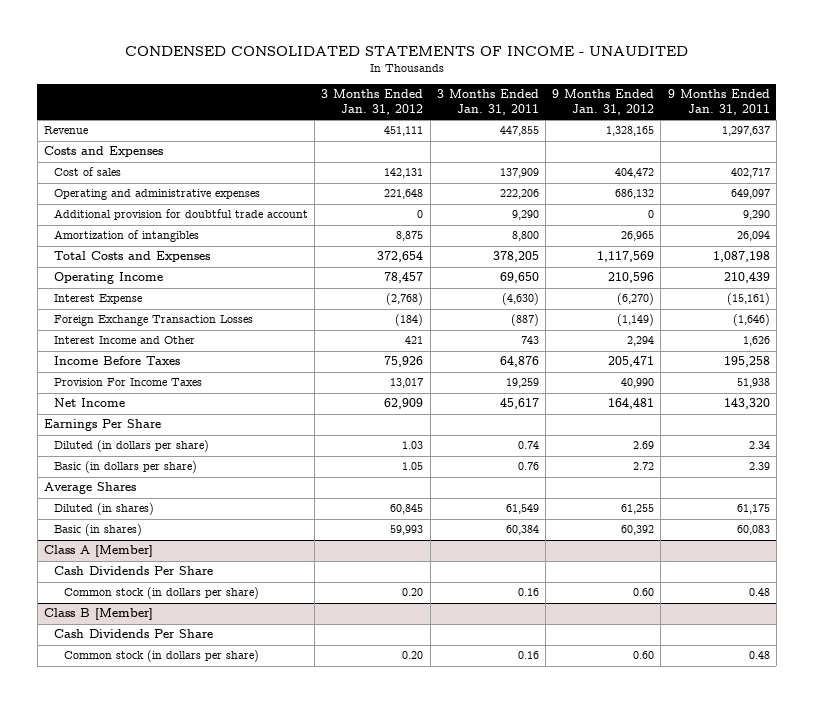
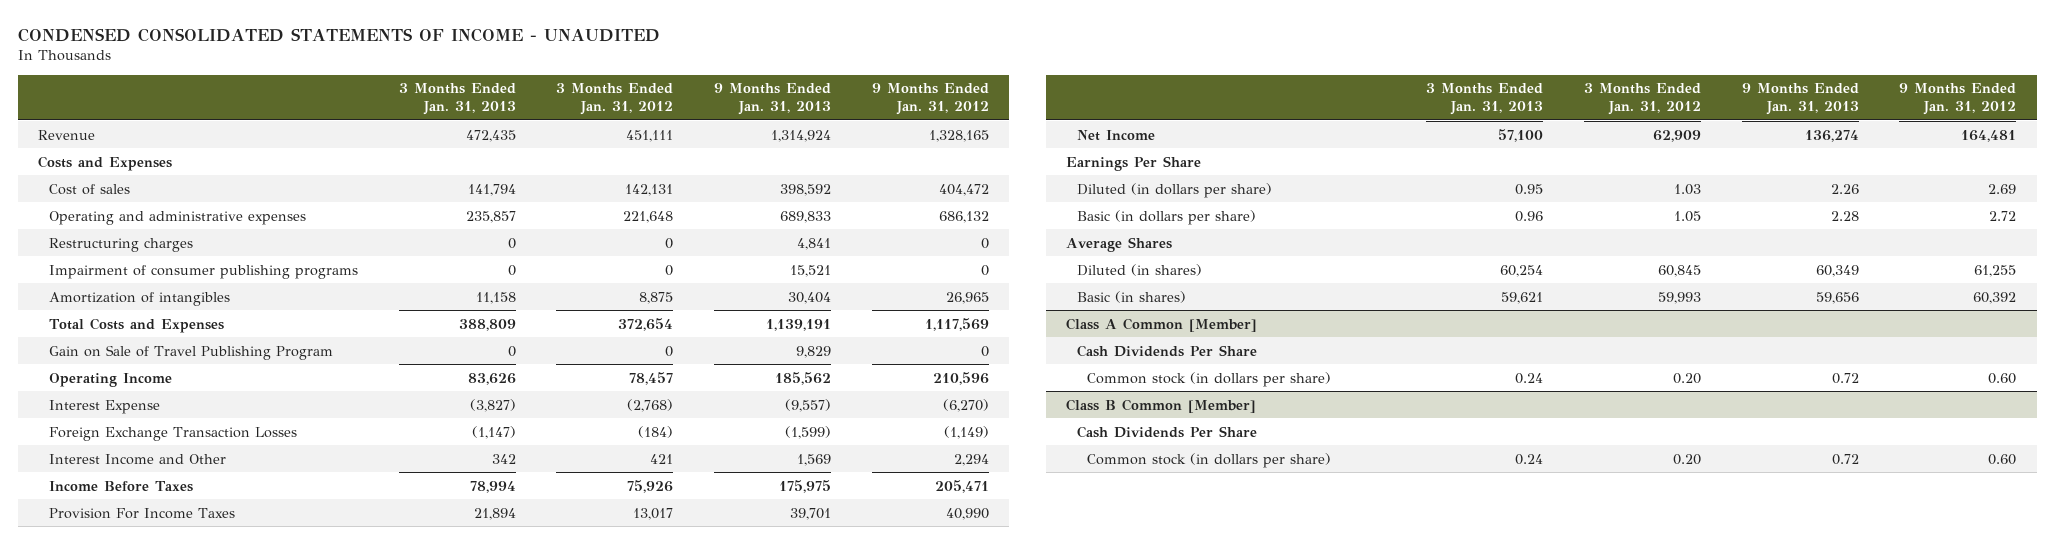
[436,89,539,115] 3 Months Ended Jan. 31, 2011 -> none
[667,89,770,115] 9 Months Ended Jan. 31, 2011 -> none
none -> [398,83,516,116] 3 Months Ended Jan. 31, 2013
none -> [714,83,832,116] 9 Months Ended Jan. 31, 2013
[54,209,309,221] Additional provision for doubtful trade account -> none
none -> [48,237,193,252] Restructuring charges
none -> [48,264,358,279] Impairment of consumer publishing programs
none -> [48,344,333,360] Gain on Sale of Travel Publishing Program
[43,545,153,558] Class A [Member] -> [1065,317,1257,332] Class A Common [Member]
[43,608,153,621] Class B [Member] -> [1065,398,1256,413] Class B Common [Member]

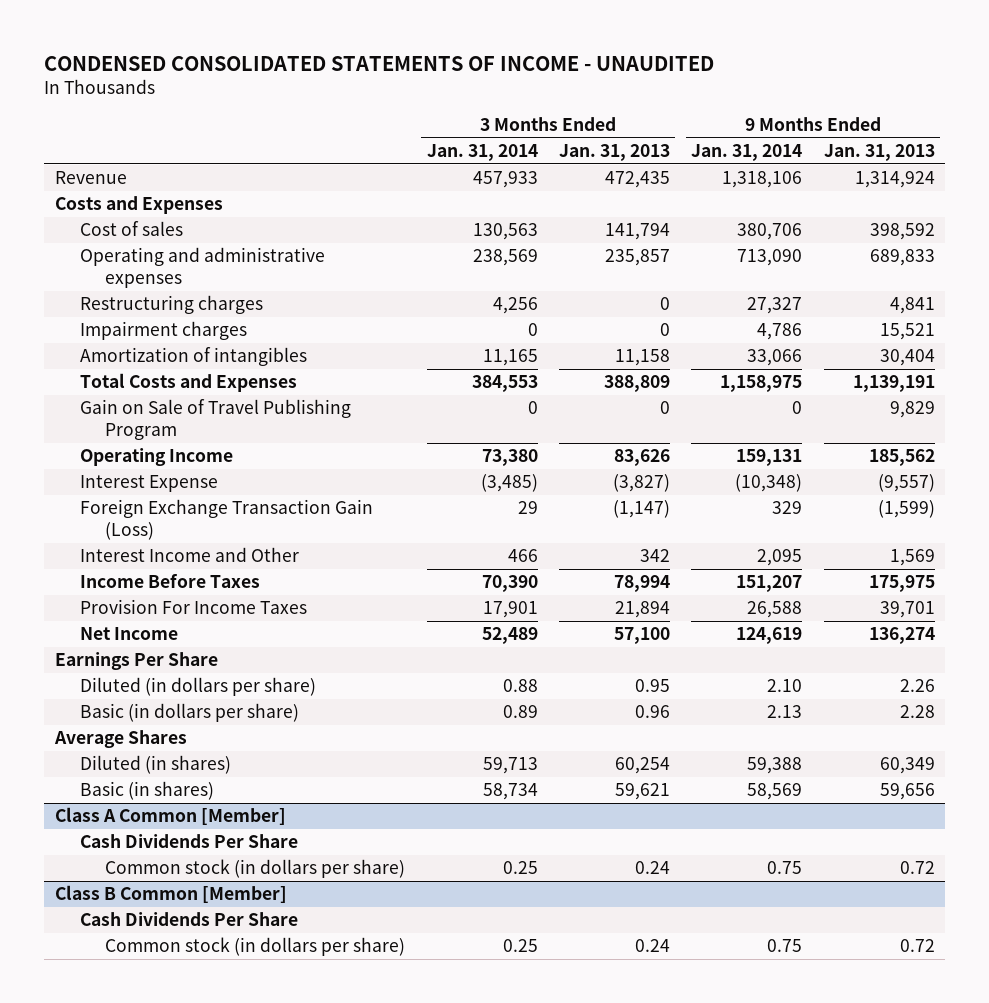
[556,83,674,116] 3 Months Ended Jan. 31, 2012 -> none
[871,83,989,116] 9 Months Ended Jan. 31, 2012 -> none
none -> [426,144,538,162] Jan. 31, 2014
none -> [691,144,803,162] Jan. 31, 2014
[48,264,358,279] Impairment of consumer publishing programs -> [79,321,247,341] Impairment charges
[48,426,297,441] Foreign Exchange Transaction Losses -> [79,499,373,540] Foreign Exchange Transaction Gain (Loss)

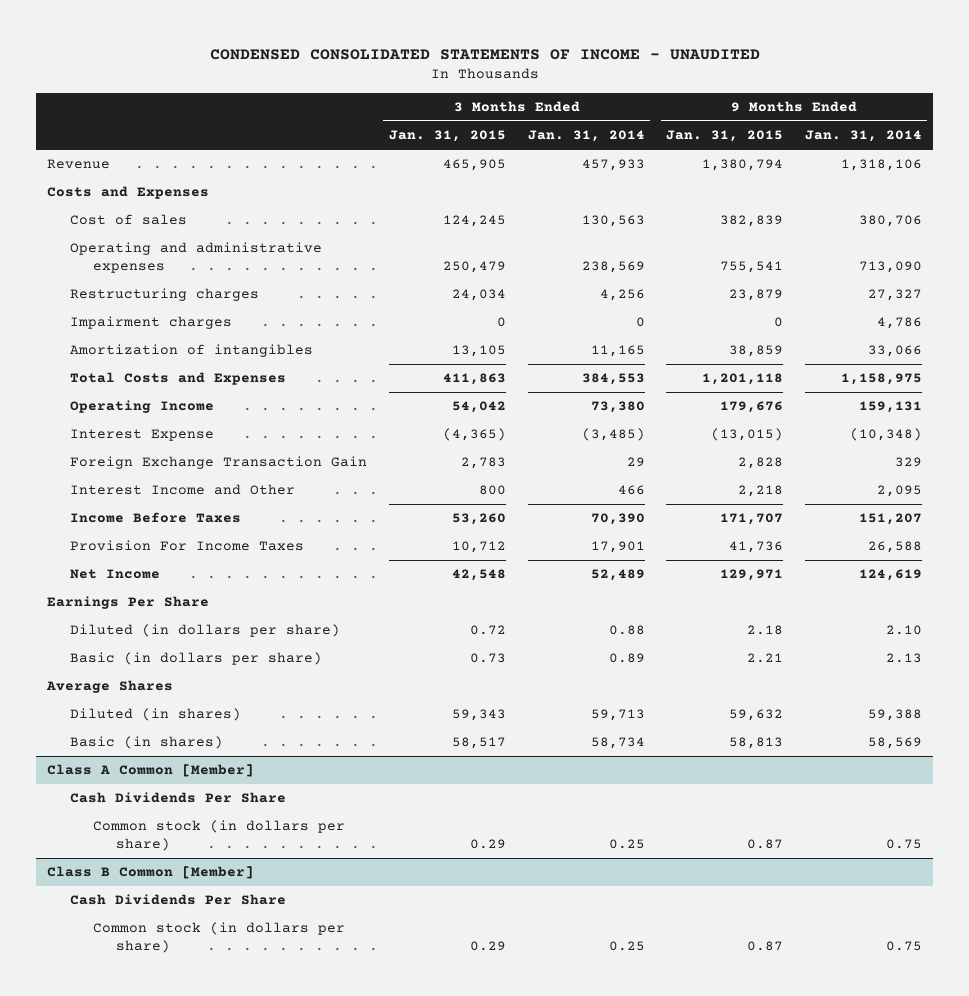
[559,144,671,162] Jan. 31, 2013 -> none
[823,144,935,162] Jan. 31, 2013 -> none
none -> [388,130,506,143] Jan. 31, 2015
none -> [666,130,784,143] Jan. 31, 2015
[79,399,351,440] Gain on Sale of Travel Publishing Program -> none
[79,499,373,540] Foreign Exchange Transaction Gain (Loss) -> [70,456,368,470] Foreign Exchange Transaction Gain

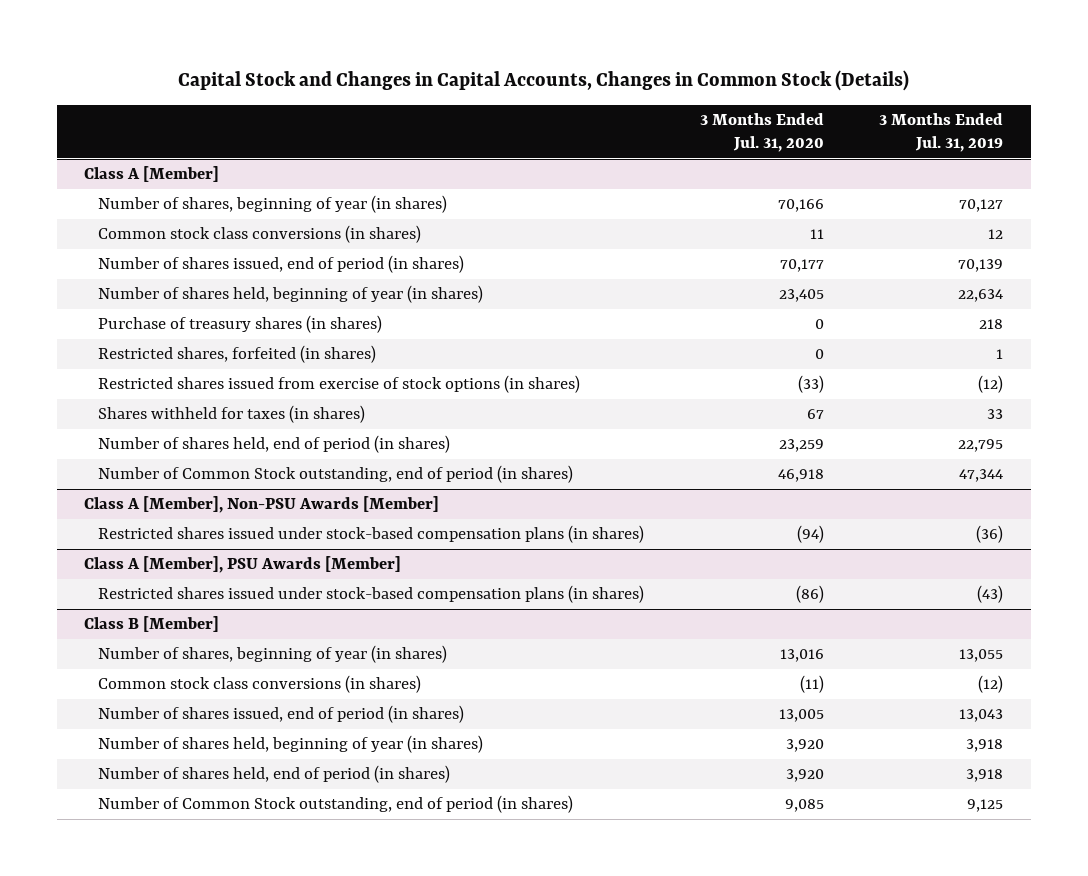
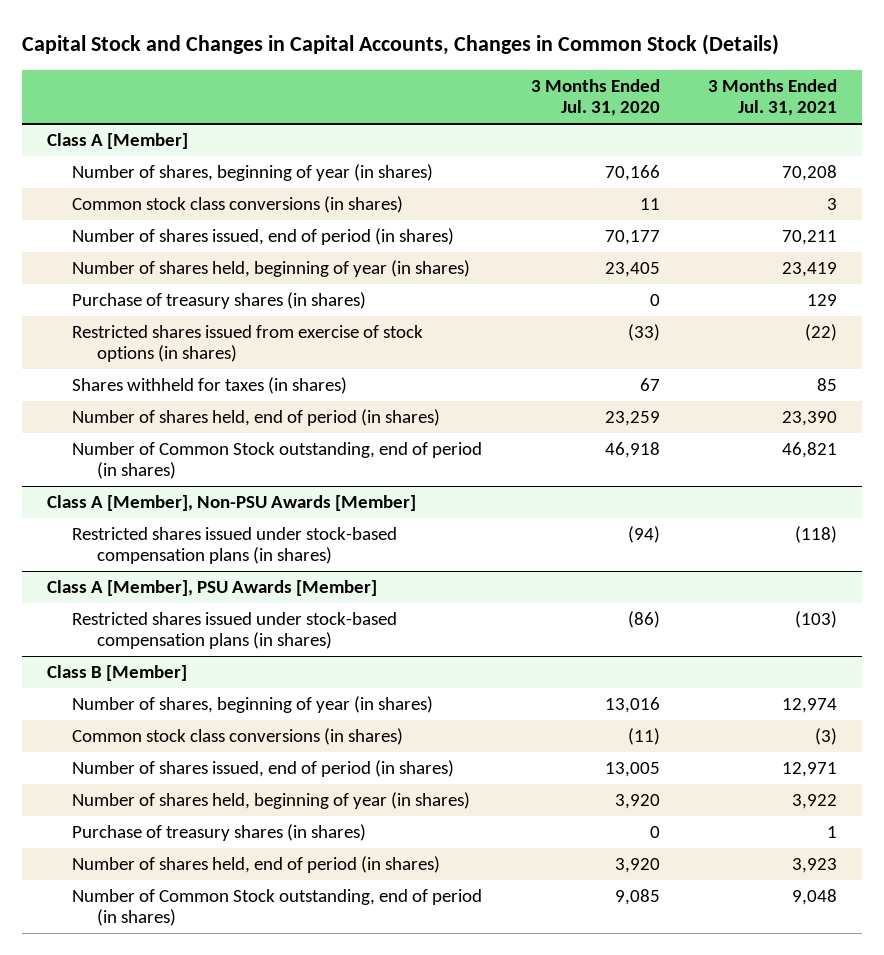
[879,113,1004,153] 3 Months Ended Jul. 31, 2019 -> none
none -> [708,78,838,117] 3 Months Ended Jul. 31, 2021
[98,345,377,364] Restricted shares, forfeited (in shares) -> none
none -> [71,824,366,842] Purchase of treasury shares (in shares)

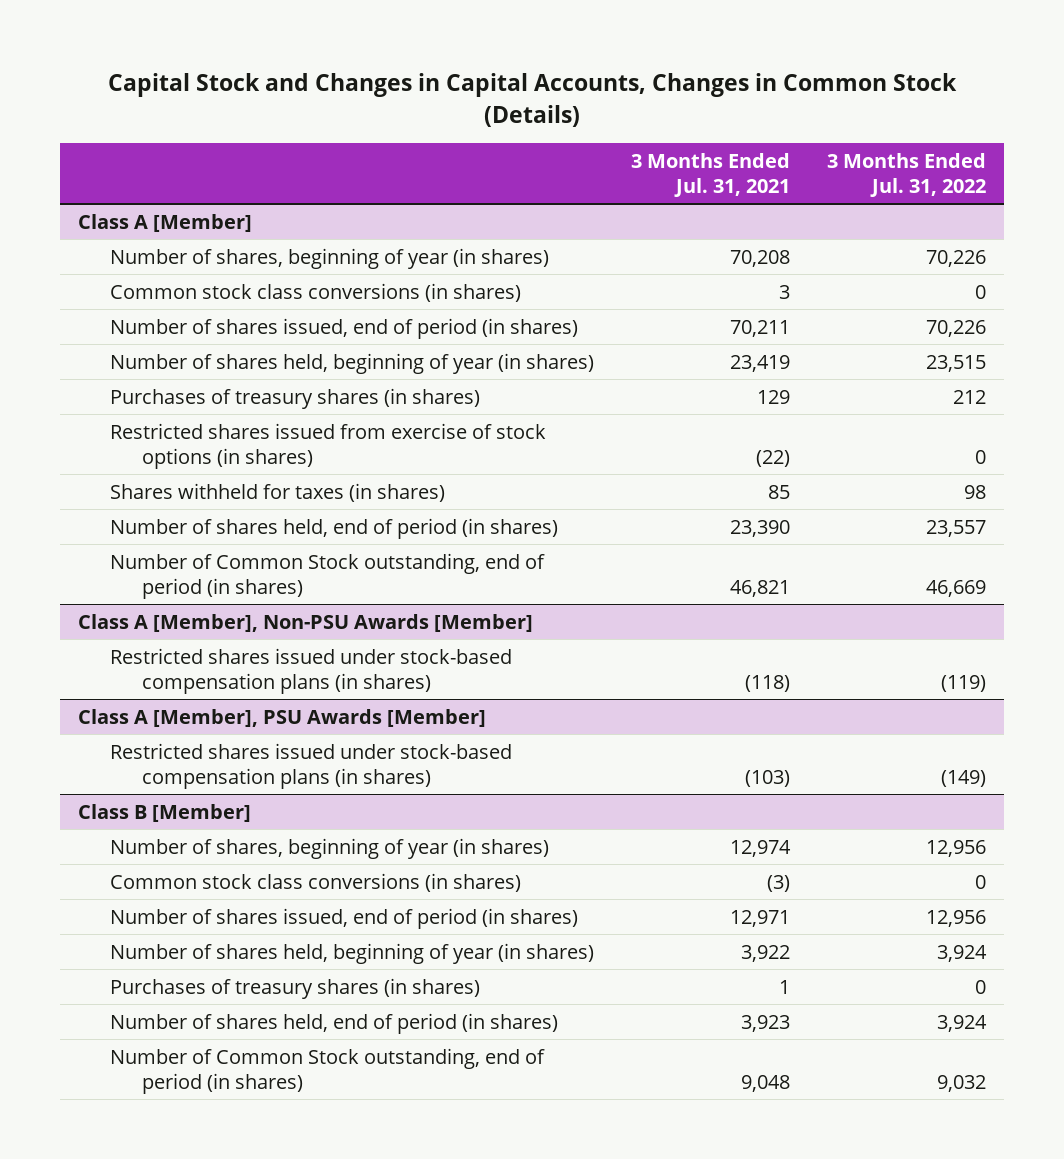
[530,78,660,117] 3 Months Ended Jul. 31, 2020 -> none
none -> [826,152,986,197] 3 Months Ended Jul. 31, 2022
[71,292,366,310] Purchase of treasury shares (in shares) -> [110,387,481,409] Purchases of treasury shares (in shares)
[71,824,366,842] Purchase of treasury shares (in shares) -> [110,977,481,999] Purchases of treasury shares (in shares)

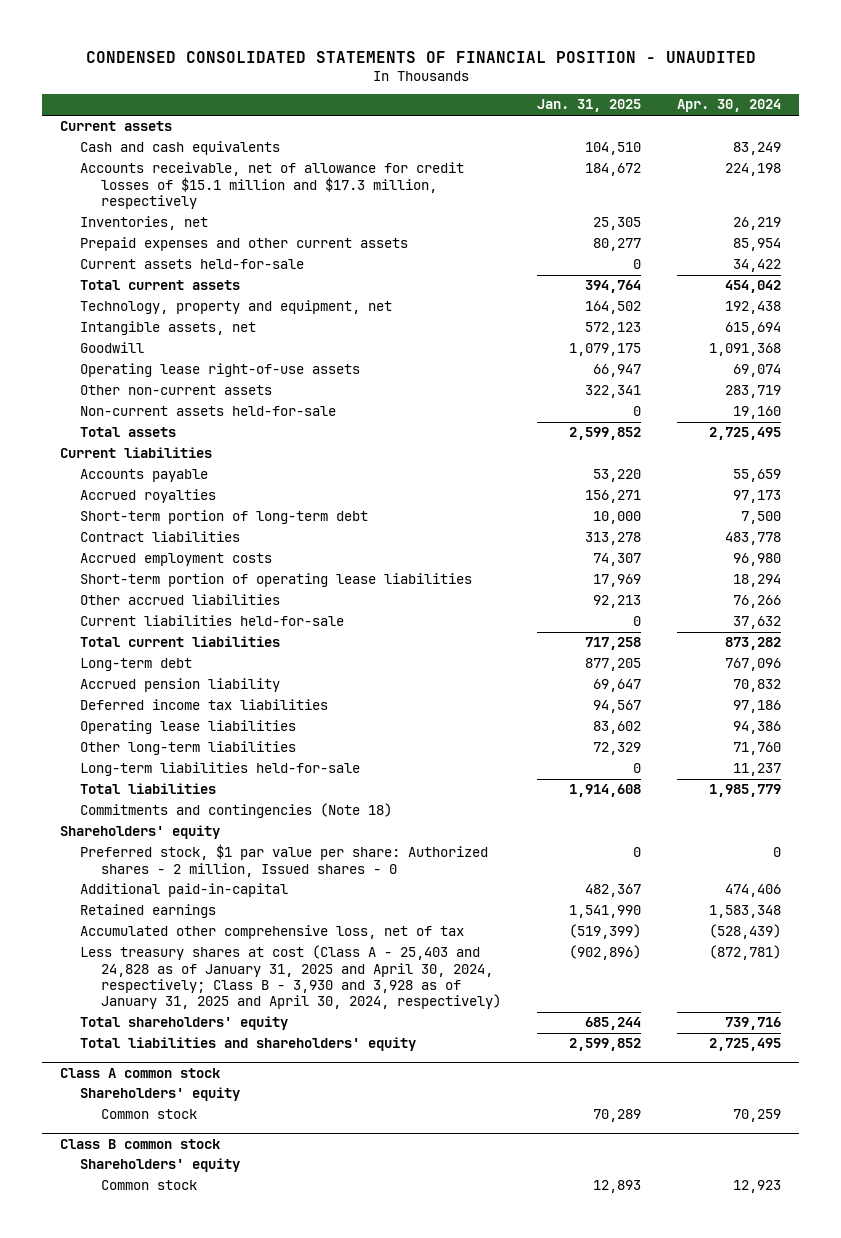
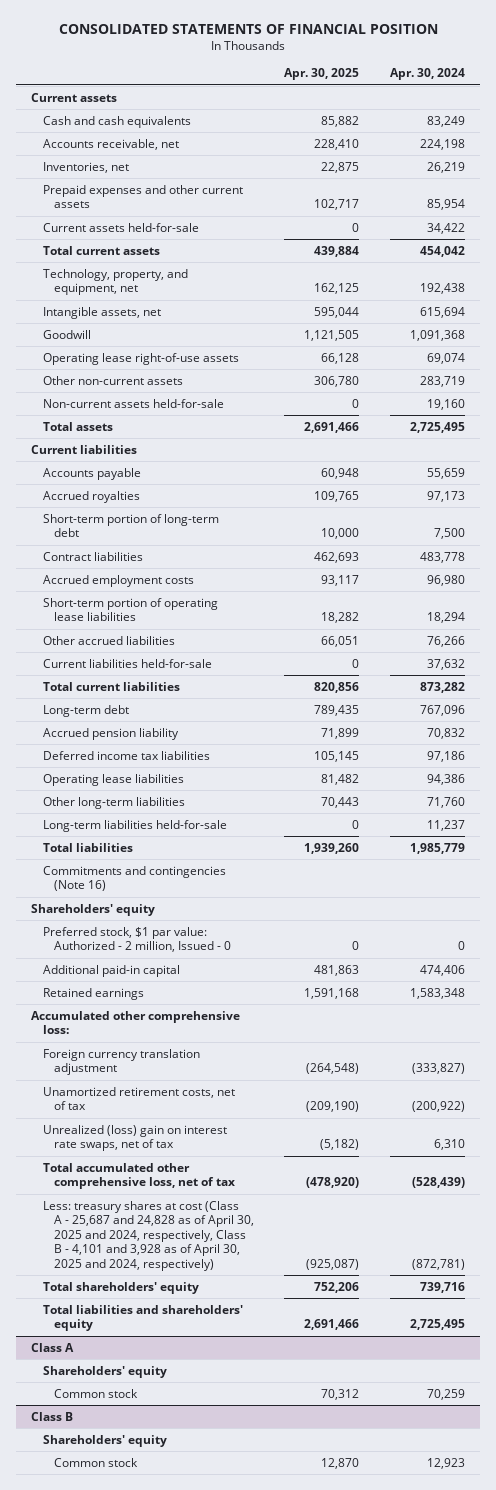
[85,50,756,63] CONDENSED CONSOLIDATED STATEMENTS OF FINANCIAL POSITION - UNAUDITED -> [59,24,439,35] CONSOLIDATED STATEMENTS OF FINANCIAL POSITION
[536,99,641,113] Jan. 31, 2025 -> none
none -> [284,68,360,81] Apr. 30, 2025
[80,162,465,209] Accounts receivable, net of allowance for credit losses of $15.1 million and $17.3 million, respectively -> [42,138,179,150] Accounts receivable, net
[80,300,393,315] Technology, property and equipment, net -> [42,268,188,296] Technology, property, and equipment, net
[80,803,393,819] Commitments and contingencies (Note 18) -> [42,865,226,892] Commitments and contingencies (Note 16)
[80,844,489,877] Preferred stock, $1 par value per share: Authorized shares - 2 million, Issued shares - 0 -> [42,926,231,953] Preferred stock, $1 par value: Authorized - 2 million, Issued - 0
[80,883,289,898] Additional paid-in-capital -> [42,964,180,977] Additional paid-in capital
none -> [31,1010,241,1035] Accumulated other comprehensive loss:
none -> [42,1048,200,1076] Foreign currency translation adjustment
none -> [42,1086,235,1111] Unamortized retirement costs, net of tax
none -> [42,1124,227,1152] Unrealized (loss) gain on interest rate swaps, net of tax
[80,925,465,940] Accumulated other comprehensive loss, net of tax -> [42,1162,235,1190] Total accumulated other comprehensive loss, net of tax
[80,945,501,1010] Less treasury shares at cost (Class A - 25,403 and 24,828 as of January 31, 2025 and April 30, 2024, respectively; Class B - 3,930 and 3,928 as of January 31, 2025 and April 30, 2024, respectively) -> [42,1200,254,1271] Less: treasury shares at cost (Class A - 25,687 and 24,828 as of April 30, 2025 and 2024, respectively, Class B - 4,101 and 3,928 as of April 30, 2025 and 2024, respectively)
[60,1067,221,1078] Class A common stock -> [31,1342,75,1352] Class A
[60,1138,221,1149] Class B common stock -> [31,1411,74,1421] Class B

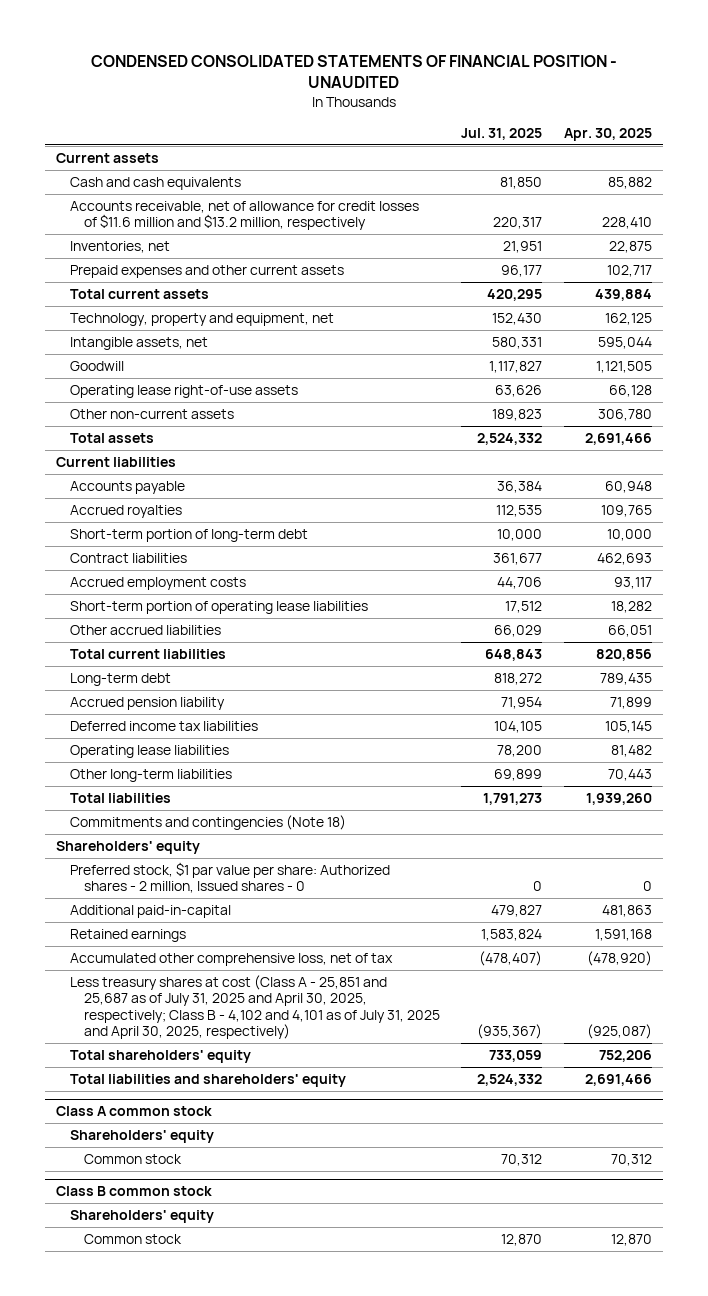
[59,24,439,35] CONSOLIDATED STATEMENTS OF FINANCIAL POSITION -> [90,54,617,89] CONDENSED CONSOLIDATED STATEMENTS OF FINANCIAL POSITION - UNAUDITED
[389,68,465,81] Apr. 30, 2024 -> none
none -> [461,128,543,141] Jul. 31, 2025
[42,138,179,150] Accounts receivable, net -> [69,200,419,231] Accounts receivable, net of allowance for credit losses of $11.6 million and $13.2 million, respectively
[42,222,199,232] Current assets held-for-sale -> none
[42,268,188,296] Technology, property, and equipment, net -> [69,312,334,326] Technology, property and equipment, net
[42,398,224,408] Non-current assets held-for-sale -> none
[42,658,212,668] Current liabilities held-for-sale -> none
[42,819,227,832] Long-term liabilities held-for-sale -> none
[42,865,226,892] Commitments and contingencies (Note 16) -> [69,814,346,830] Commitments and contingencies (Note 18)
[42,926,231,953] Preferred stock, $1 par value: Authorized - 2 million, Issued - 0 -> [69,861,390,894] Preferred stock, $1 par value per share: Authorized shares - 2 million, Issued shares - 0
[42,964,180,977] Additional paid-in capital -> [69,904,231,918] Additional paid-in-capital
[31,1010,241,1035] Accumulated other comprehensive loss: -> none
[42,1048,200,1076] Foreign currency translation adjustment -> none
[42,1086,235,1111] Unamortized retirement costs, net of tax -> none
[42,1124,227,1152] Unrealized (loss) gain on interest rate swaps, net of tax -> none
[42,1162,235,1190] Total accumulated other comprehensive loss, net of tax -> [69,952,393,966] Accumulated other comprehensive loss, net of tax
[42,1200,254,1271] Less: treasury shares at cost (Class A - 25,687 and 24,828 as of April 30, 2025 and 2024, respectively, Class B - 4,101 and 3,928 as of April 30, 2025 and 2024, respectively) -> [69,974,440,1040] Less treasury shares at cost (Class A - 25,851 and 25,687 as of July 31, 2025 and April 30, 2025, respectively; Class B - 4,102 and 4,101 as of July 31, 2025 and April 30, 2025, respectively)
[31,1342,75,1352] Class A -> [55,1106,212,1117] Class A common stock
[31,1411,74,1421] Class B -> [55,1186,212,1197] Class B common stock

